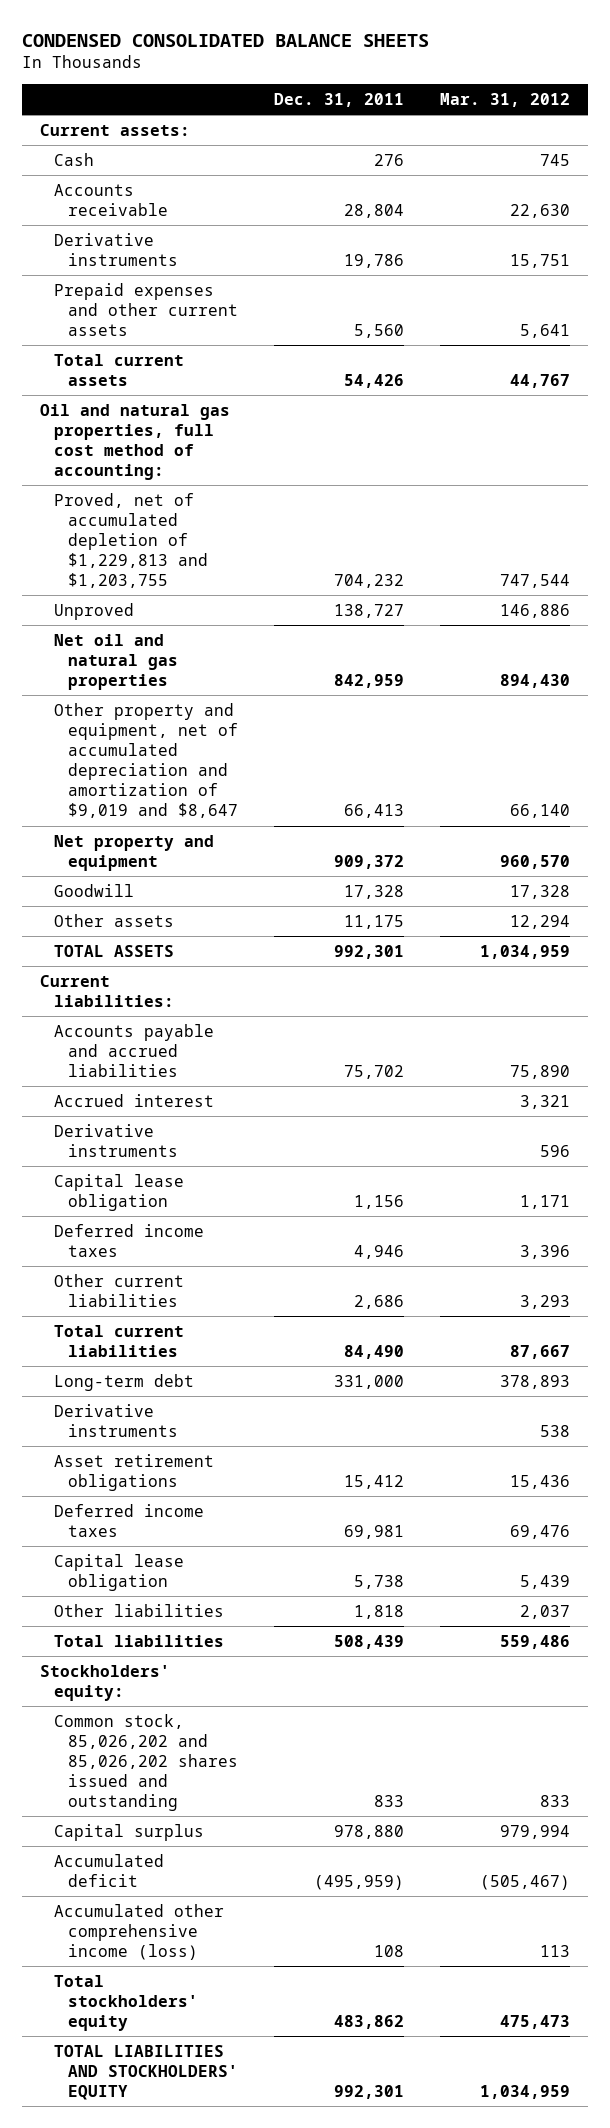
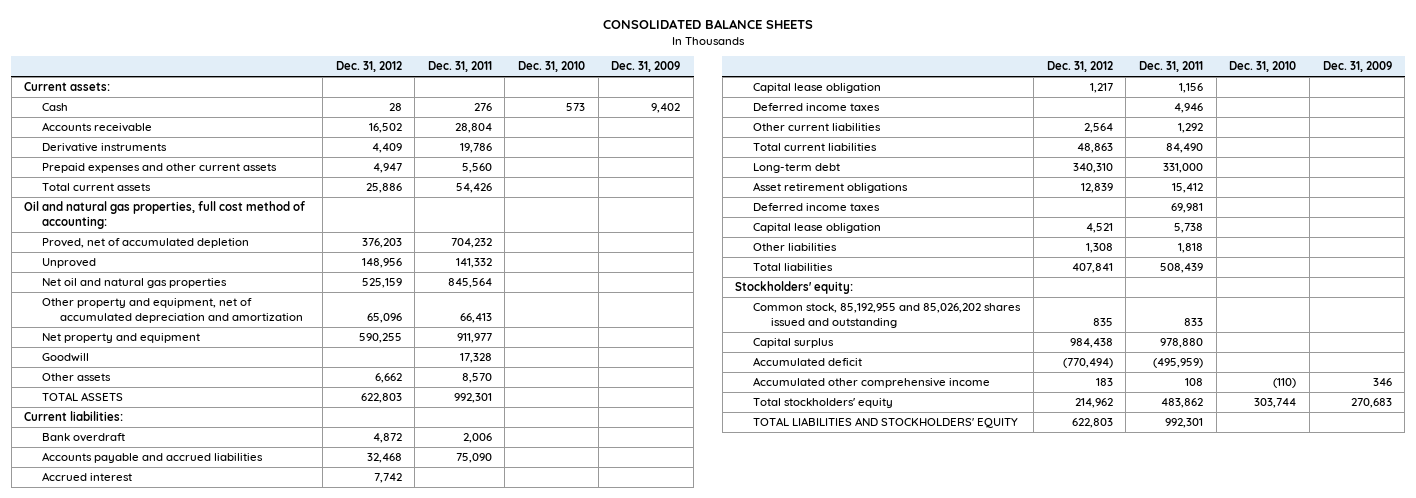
[22,33,430,47] CONDENSED CONSOLIDATED BALANCE SHEETS -> [602,19,813,30] CONSOLIDATED BALANCE SHEETS
[440,92,571,107] Mar. 31, 2012 -> none
none -> [335,61,402,73] Dec. 31, 2012
none -> [518,61,586,73] Dec. 31, 2010
none -> [611,61,681,73] Dec. 31, 2009
[54,492,209,589] Proved, net of accumulated depletion of $1,229,813 and $1,203,755 -> [42,238,250,249] Proved, net of accumulated depletion
[334,603,405,618] 138,727 -> [455,258,492,269] 141,332
[334,673,405,688] 842,959 -> [447,278,492,289] 845,564
[54,702,239,819] Other property and equipment, net of accumulated depreciation and amortization of $9,019 and $8,647 -> [42,298,304,323] Other property and equipment, net of accumulated depreciation and amortization
[334,854,405,869] 909,372 -> [456,333,492,344] 911,977
[344,914,405,929] 11,175 -> [461,373,492,384] 8,570
none -> [42,433,126,443] Bank overdraft
[344,1064,405,1079] 75,702 -> [455,453,492,464] 75,090
[54,1123,179,1157] Derivative instruments -> none
[354,1294,405,1309] 2,686 -> [1177,123,1203,134] 1,292
[54,1403,179,1437] Derivative instruments -> none
[54,1713,239,1812] Common stock, 85,026,202 and 85,026,202 shares issued and outstanding -> [753,303,1022,328] Common stock, 85,192,955 and 85,026,202 shares issued and outstanding
[54,1903,225,1960] Accumulated other comprehensive income (loss) -> [753,377,991,389] Accumulated other comprehensive income

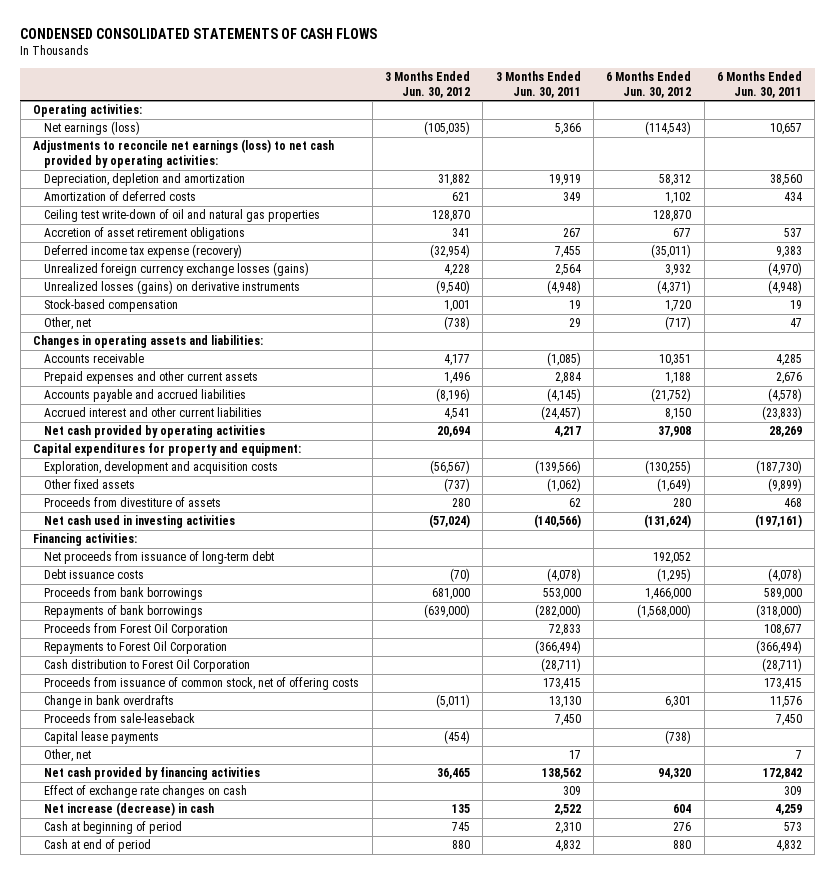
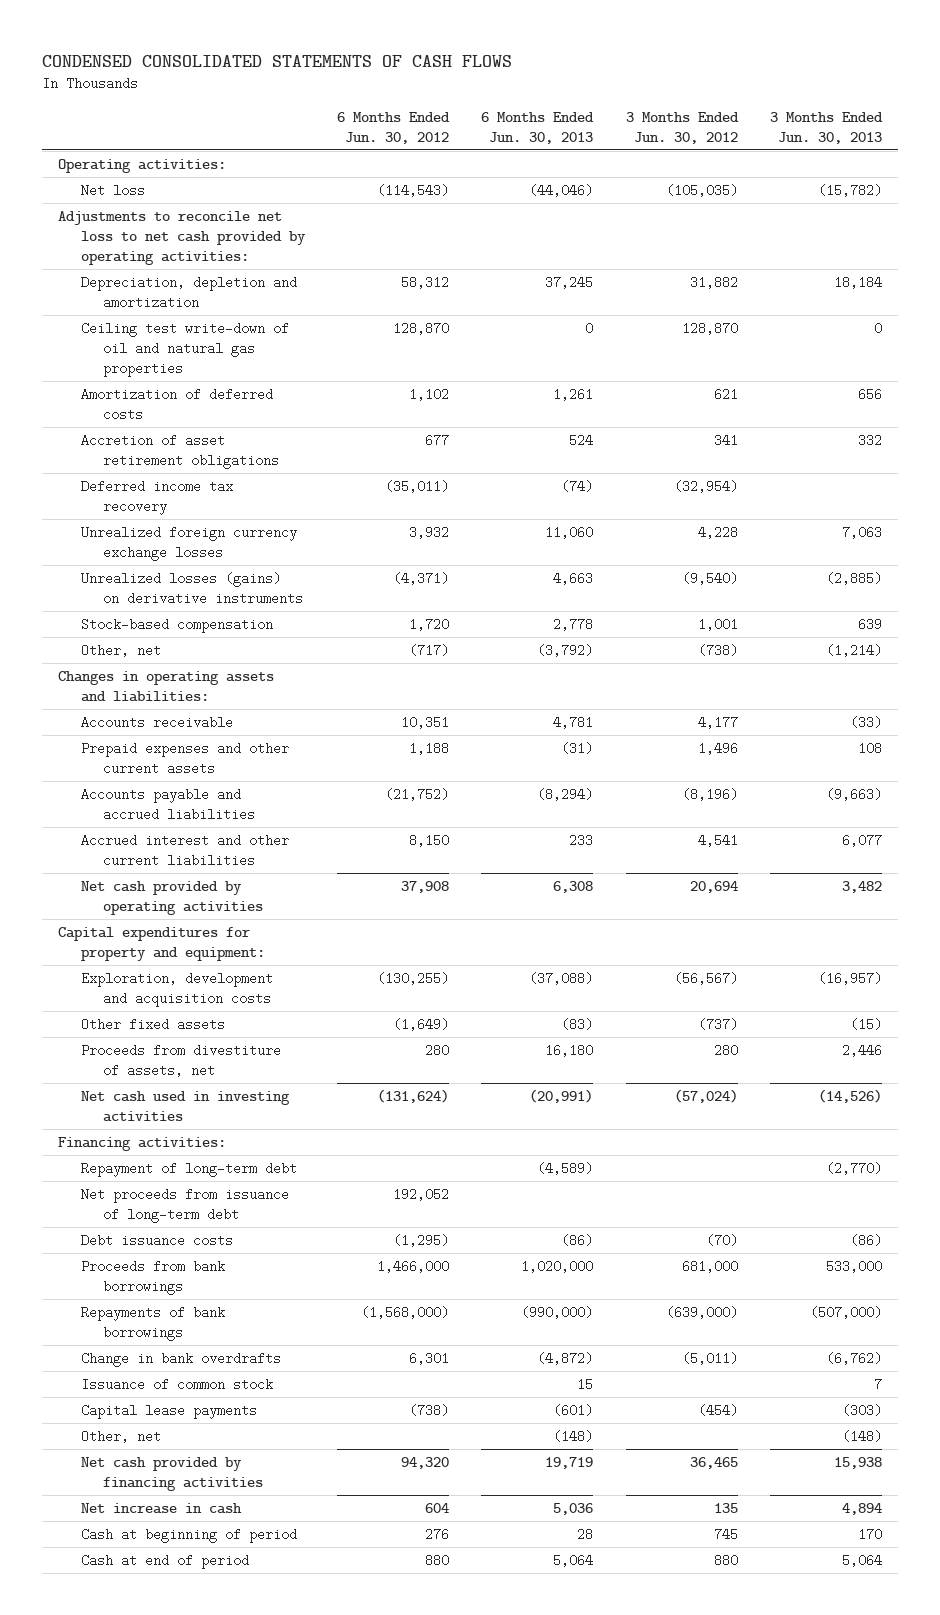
[495,70,581,98] 3 Months Ended Jun. 30, 2011 -> none
[717,70,803,98] 6 Months Ended Jun. 30, 2011 -> none
none -> [481,111,595,144] 6 Months Ended Jun. 30, 2013
none -> [769,111,883,144] 3 Months Ended Jun. 30, 2013
[44,121,141,136] Net earnings (loss) -> [80,183,145,197] Net loss
[33,139,335,169] Adjustments to reconcile net earnings (loss) to net cash provided by operating activities: -> [58,210,306,265] Adjustments to reconcile net loss to net cash provided by operating activities:
[44,191,197,202] Amortization of deferred costs -> [80,387,273,421] Amortization of deferred costs
[44,244,243,259] Deferred income tax expense (recovery) -> [80,479,233,515] Deferred income tax recovery
[44,262,310,277] Unrealized foreign currency exchange losses (gains) -> [80,525,297,561] Unrealized foreign currency exchange losses
[44,497,222,508] Proceeds from divestiture of assets -> [80,1043,281,1077] Proceeds from divestiture of assets, net
none -> [80,1161,297,1177] Repayment of long-term debt
[44,623,229,637] Proceeds from Forest Oil Corporation -> none
[44,641,228,655] Repayments to Forest Oil Corporation -> none
[44,659,251,673] Cash distribution to Forest Oil Corporation -> none
[44,677,360,691] Proceeds from issuance of common stock, net of offering costs -> none
[44,713,196,724] Proceeds from sale-leaseback -> none
none -> [80,1377,273,1391] Issuance of common stock
[44,785,248,799] Effect of exchange rate changes on cash -> none
[44,802,215,817] Net increase (decrease) in cash -> [80,1502,242,1514] Net increase in cash

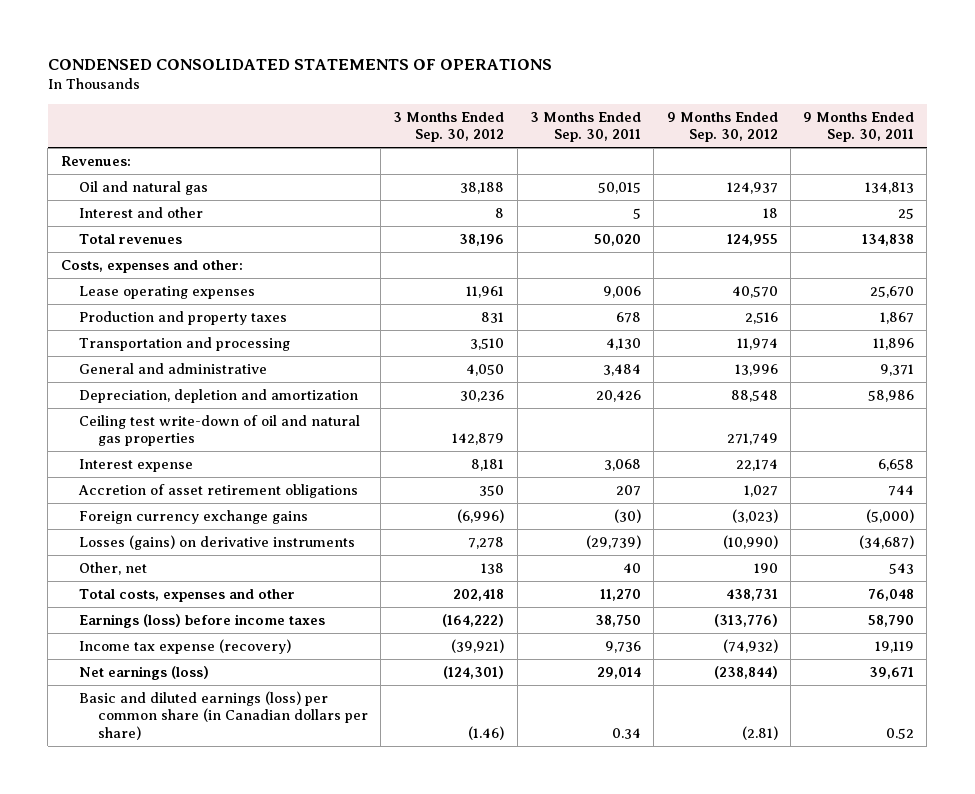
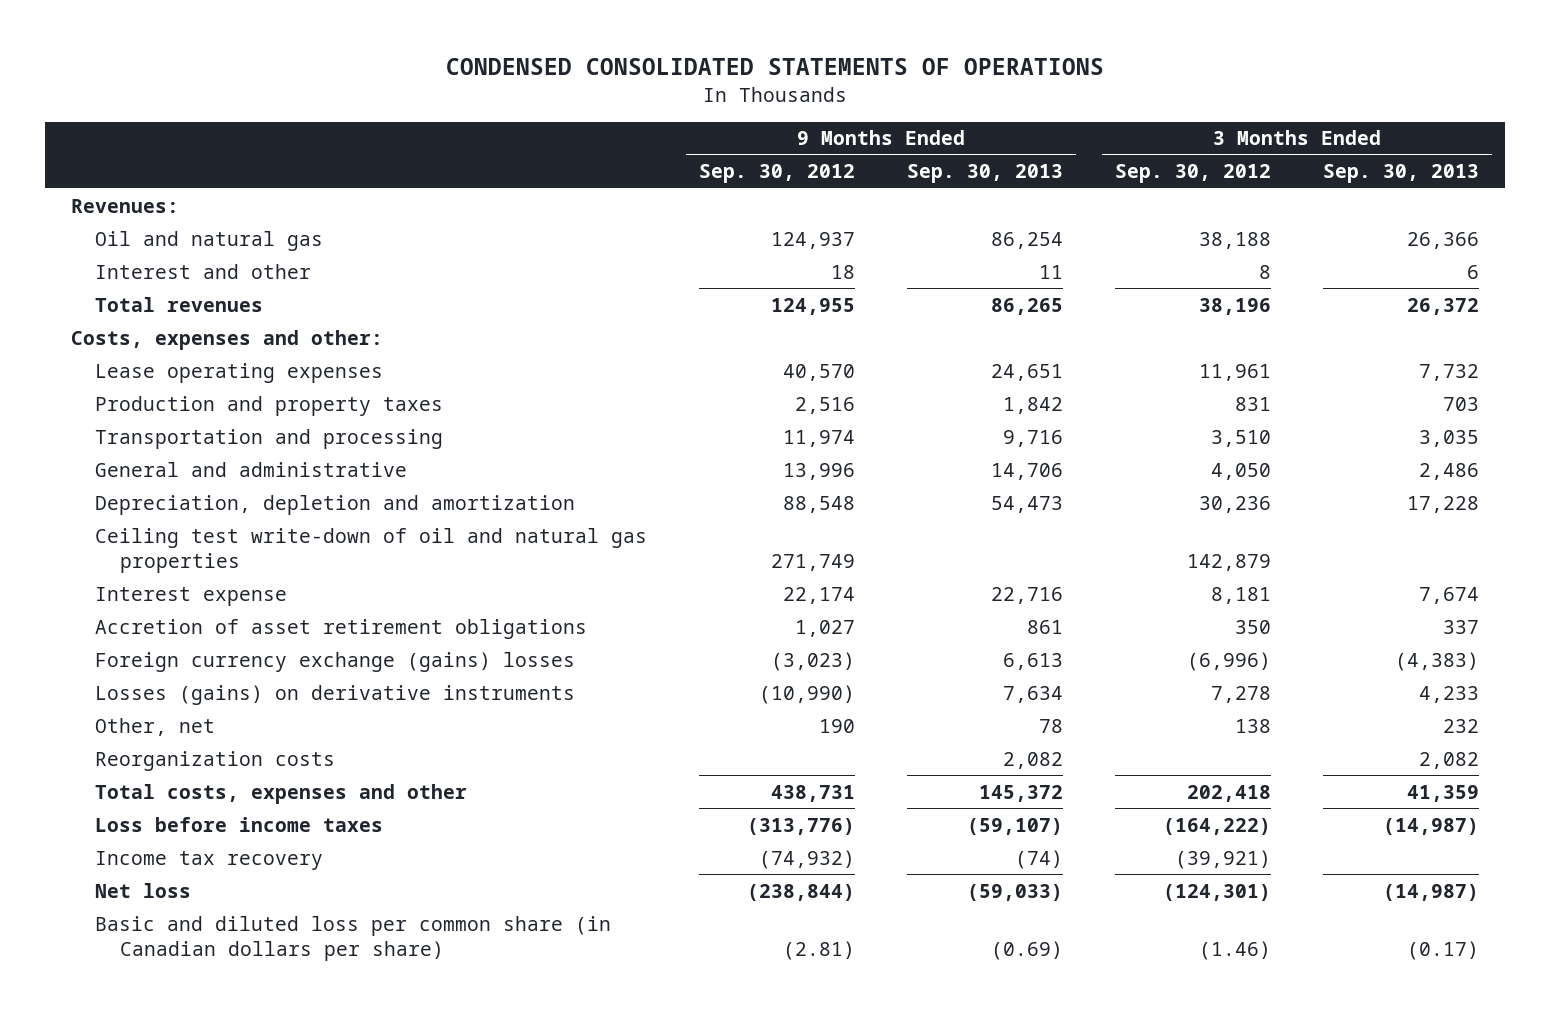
[529,111,641,143] 3 Months Ended Sep. 30, 2011 -> none
[803,111,915,143] 9 Months Ended Sep. 30, 2011 -> none
none -> [907,164,1064,184] Sep. 30, 2013
none -> [1323,164,1480,184] Sep. 30, 2013
[79,509,309,524] Foreign currency exchange gains -> [95,651,576,672] Foreign currency exchange (gains) losses
none -> [95,750,336,771] Reorganization costs
[79,613,326,628] Earnings (loss) before income taxes -> [95,816,384,832] Loss before income taxes
[79,638,292,654] Income tax expense (recovery) -> [95,850,324,870] Income tax recovery
[79,665,210,680] Net earnings (loss) -> [95,882,192,898] Net loss
[79,690,368,740] Basic and diluted earnings (loss) per common share (in Canadian dollars per share) -> [95,915,612,961] Basic and diluted loss per common share (in Canadian dollars per share)

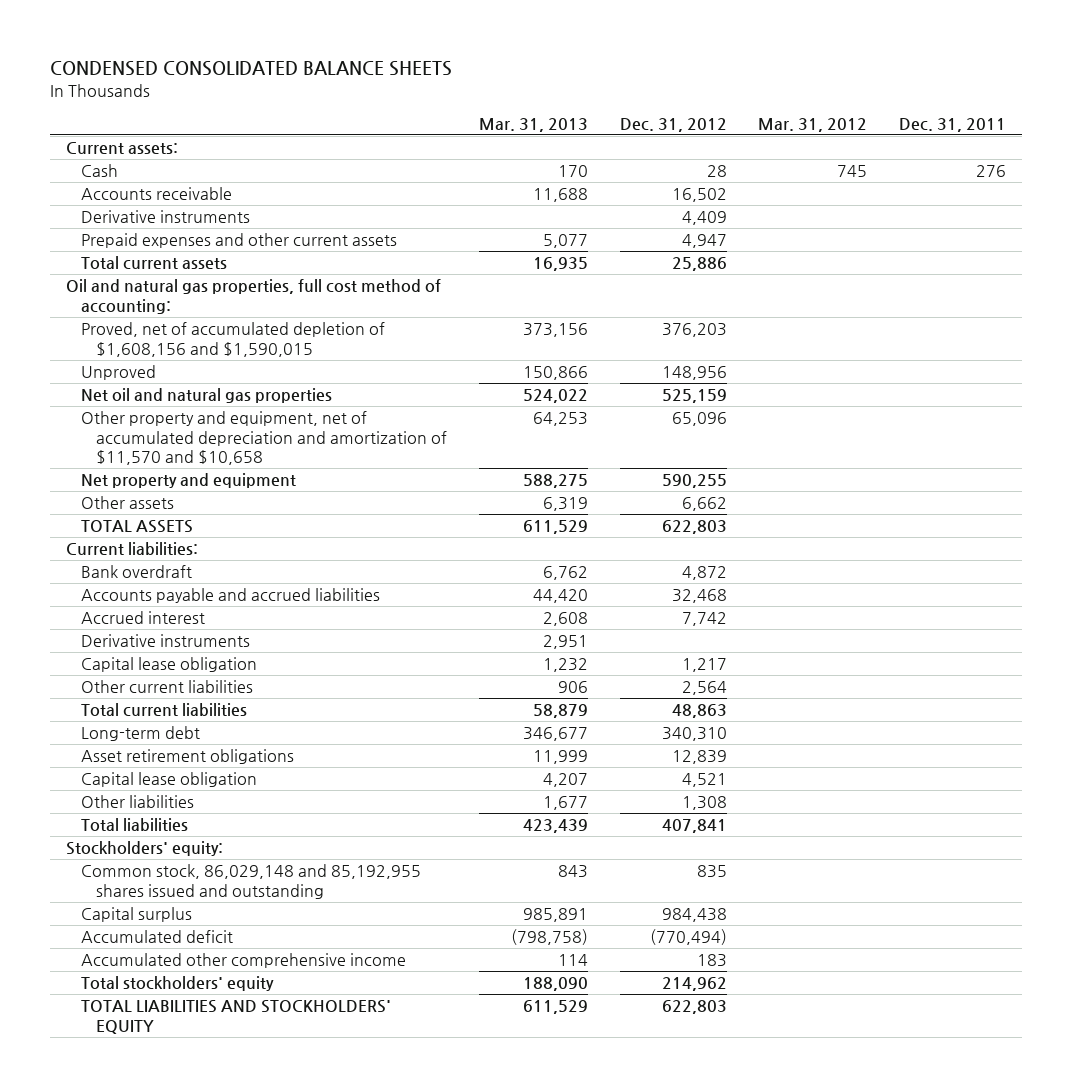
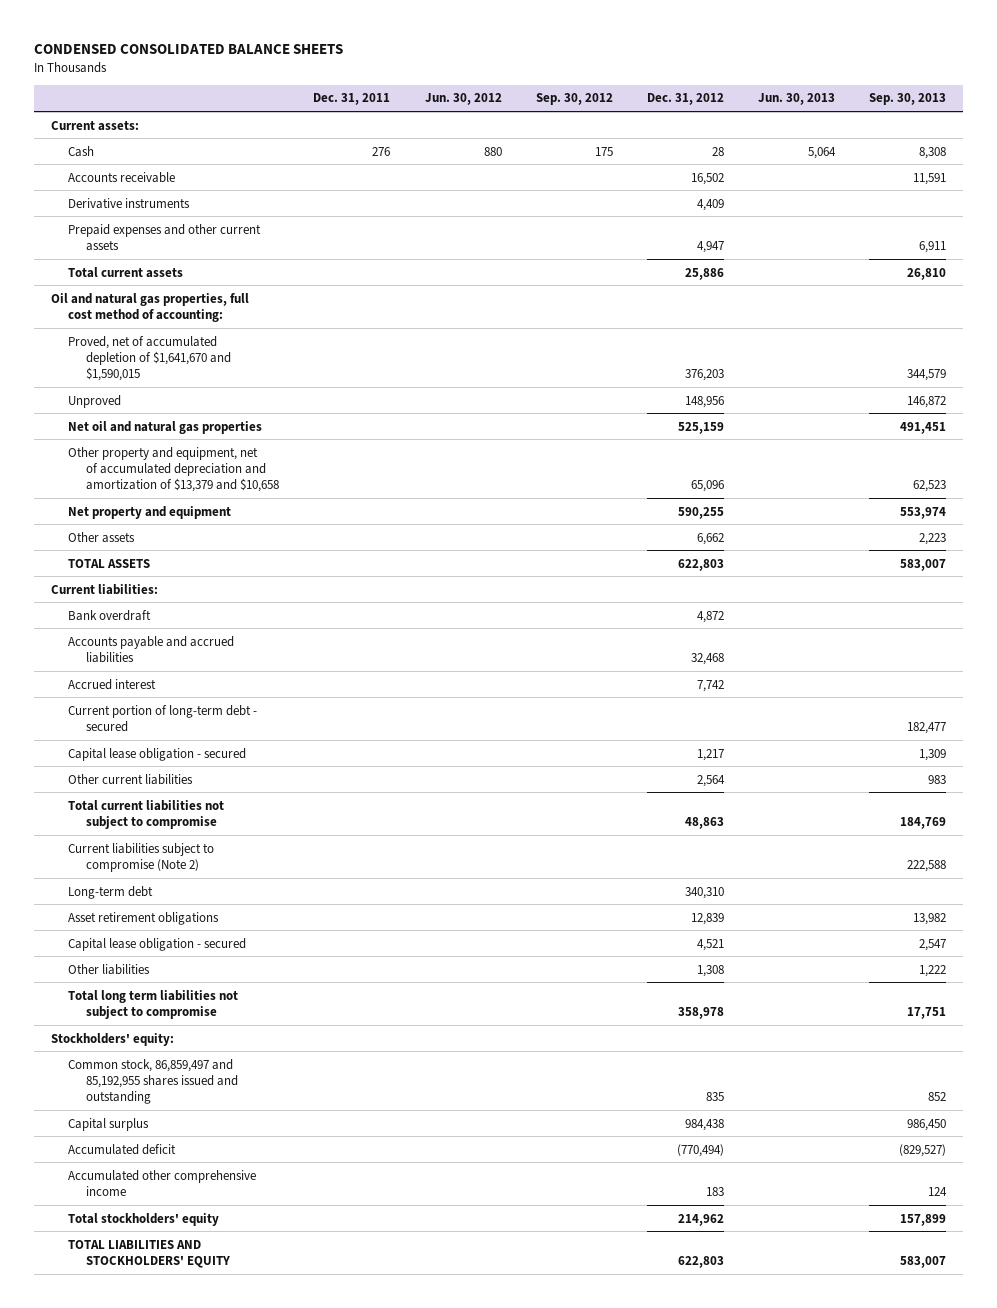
[479,117,589,132] Mar. 31, 2013 -> none
[758,117,868,132] Mar. 31, 2012 -> none
none -> [424,93,502,106] Jun. 30, 2012
none -> [535,93,613,106] Sep. 30, 2012
none -> [758,93,836,106] Jun. 30, 2013
none -> [869,93,947,106] Sep. 30, 2013
[81,322,386,357] Proved, net of accumulated depletion of $1,608,156 and $1,590,015 -> [68,335,232,382] Proved, net of accumulated depletion of $1,641,670 and $1,590,015
[81,411,448,465] Other property and equipment, net of accumulated depreciation and amortization of $11,570 and $10,658 -> [68,446,280,493] Other property and equipment, net of accumulated depreciation and amortization of $13,379 and $10,658
[81,634,251,648] Derivative instruments -> none
none -> [68,704,258,732] Current portion of long-term debt - secured
[81,657,258,673] Capital lease obligation -> [68,747,247,761] Capital lease obligation - secured
[81,703,248,718] Total current liabilities -> [68,799,225,829] Total current liabilities not subject to compromise
none -> [68,842,215,872] Current liabilities subject to compromise (Note 2)
[81,772,258,788] Capital lease obligation -> [68,937,247,951] Capital lease obligation - secured
[81,818,189,832] Total liabilities -> none
none -> [68,989,239,1019] Total long term liabilities not subject to compromise
[81,864,422,899] Common stock, 86,029,148 and 85,192,955 shares issued and outstanding -> [68,1058,239,1105] Common stock, 86,859,497 and 85,192,955 shares issued and outstanding

